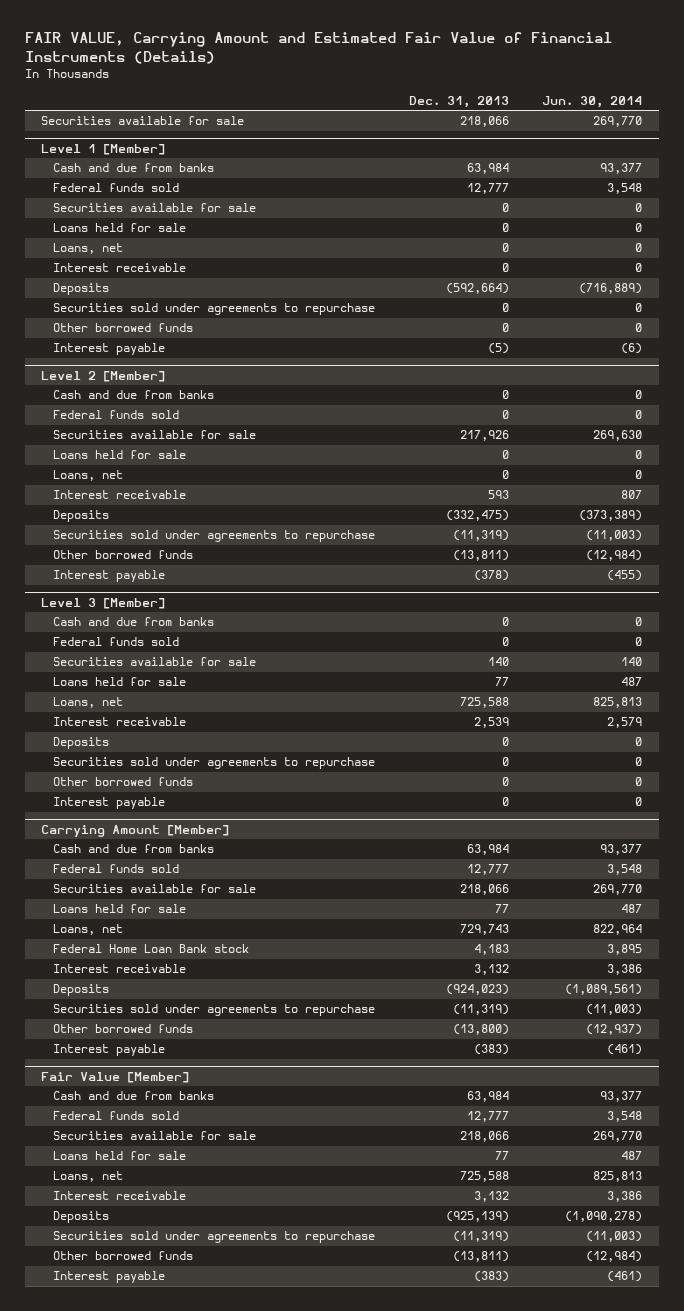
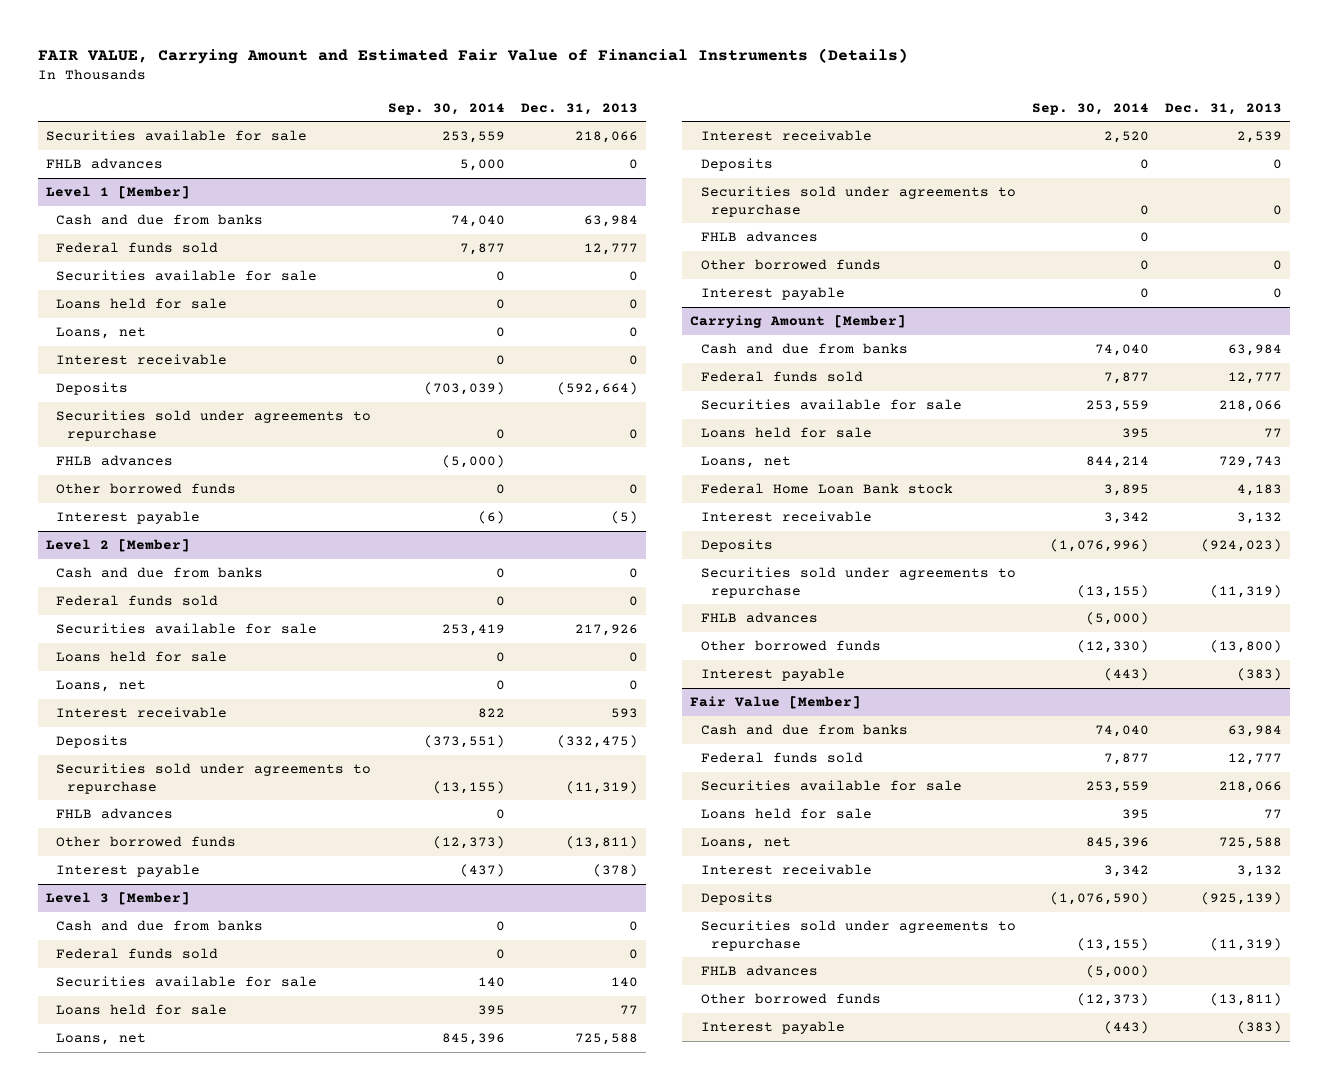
[542,95,643,108] Jun. 30, 2014 -> none
none -> [387,102,505,115] Sep. 30, 2014
none -> [45,157,163,169] FHLB advances
none -> [56,454,174,466] FHLB advances
none -> [56,807,174,819] FHLB advances
none -> [700,230,818,242] FHLB advances
none -> [700,611,818,623] FHLB advances
none -> [700,964,818,976] FHLB advances

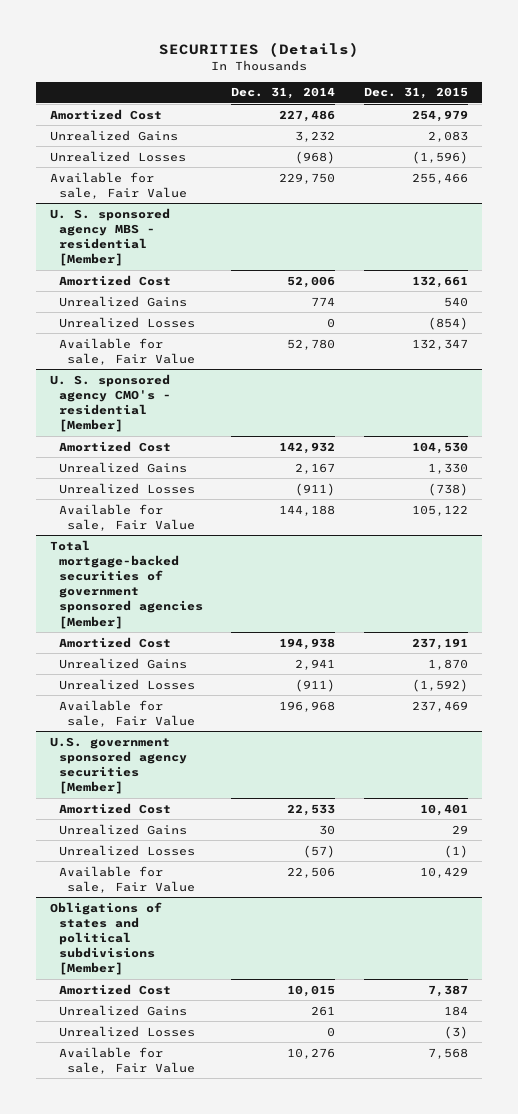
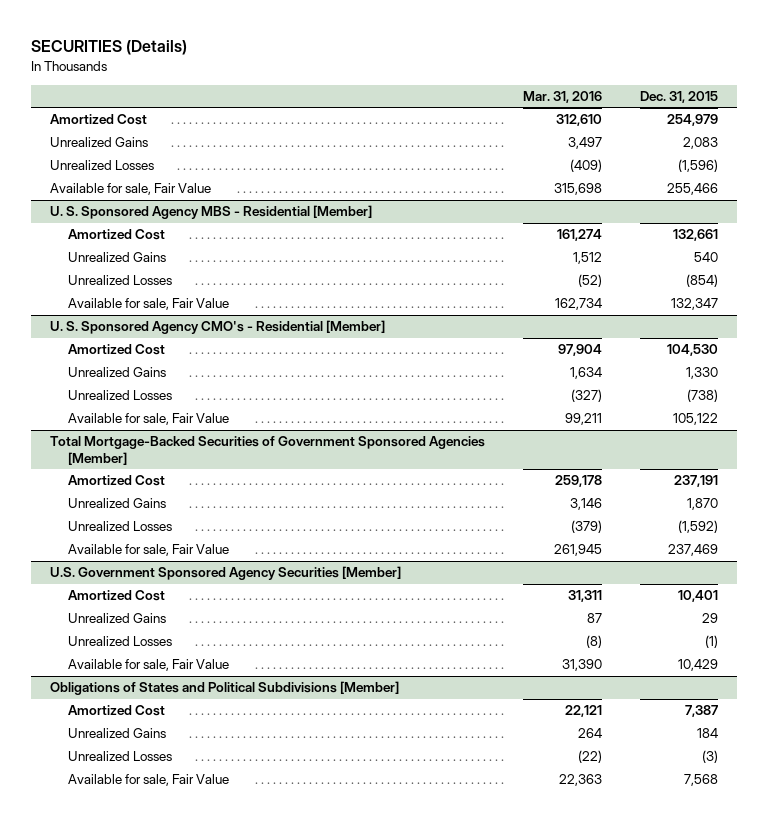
[231,87,336,100] Dec. 31, 2014 -> none
none -> [523,90,603,103] Mar. 31, 2016
[50,207,171,267] U. S. sponsored agency MBS - residential [Member] -> [50,205,373,220] U. S. Sponsored Agency MBS - Residential [Member]
[50,373,171,433] U. S. sponsored agency CMO's - residential [Member] -> [50,320,386,335] U. S. Sponsored Agency CMO's - Residential [Member]
[50,539,203,629] Total mortgage-backed securities of government sponsored agencies [Member] -> [50,436,486,466] Total Mortgage-Backed Securities of Government Sponsored Agencies [Member]
[50,736,187,795] U.S. government sponsored agency securities [Member] -> [50,566,402,581] U.S. Government Sponsored Agency Securities [Member]
[50,901,163,976] Obligations of states and political subdivisions [Member] -> [50,681,400,696] Obligations of States and Political Subdivisions [Member]

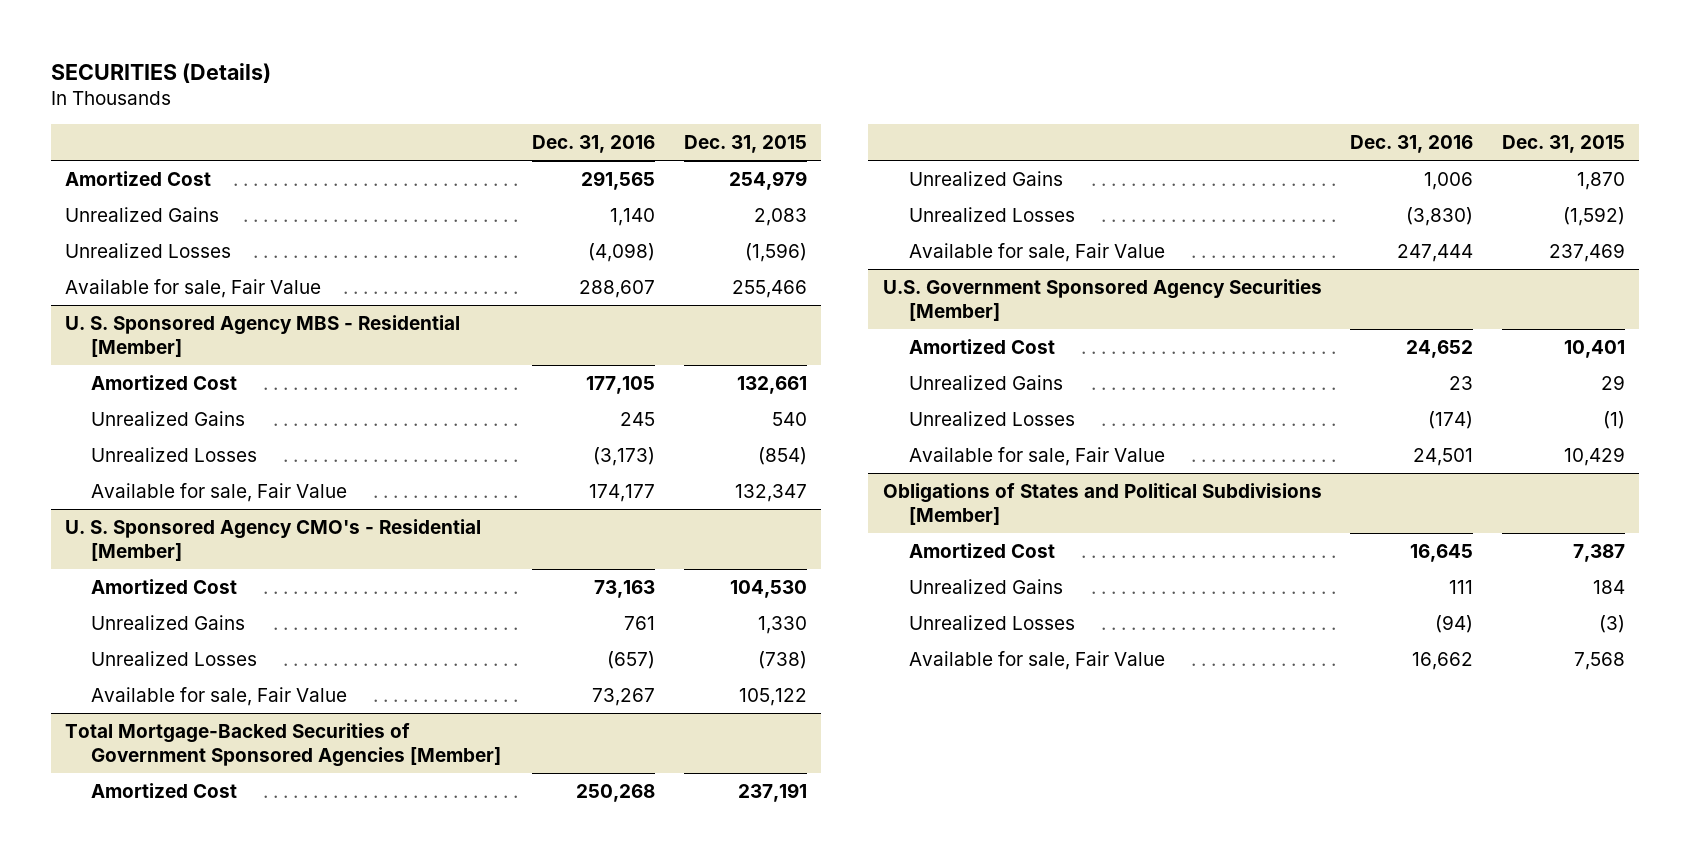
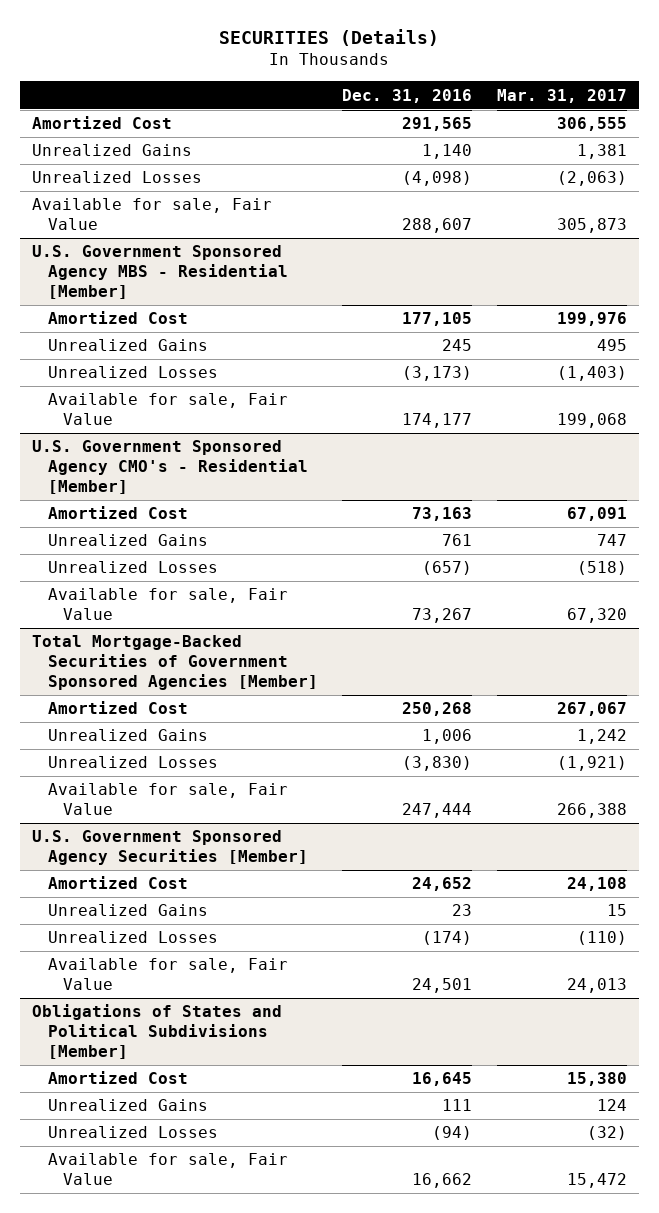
[683,135,807,154] Dec. 31, 2015 -> none
none -> [496,88,627,103] Mar. 31, 2017
[64,314,460,358] U. S. Sponsored Agency MBS - Residential [Member] -> [31,245,288,299] U.S. Government Sponsored Agency MBS - Residential [Member]
[64,518,481,562] U. S. Sponsored Agency CMO's - Residential [Member] -> [31,440,308,494] U.S. Government Sponsored Agency CMO's - Residential [Member]

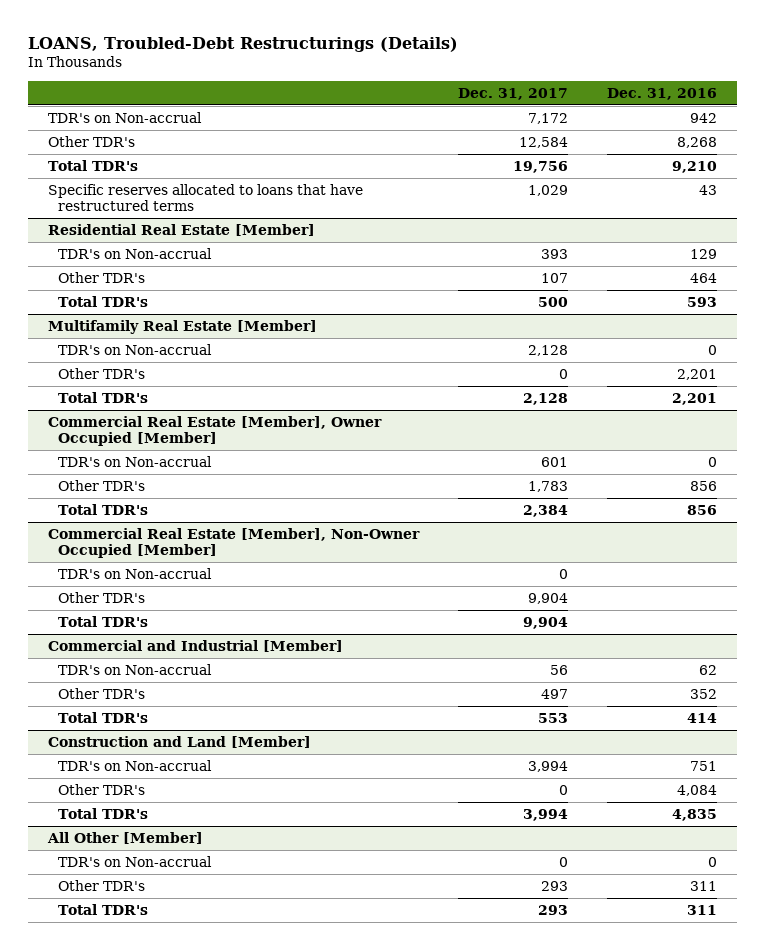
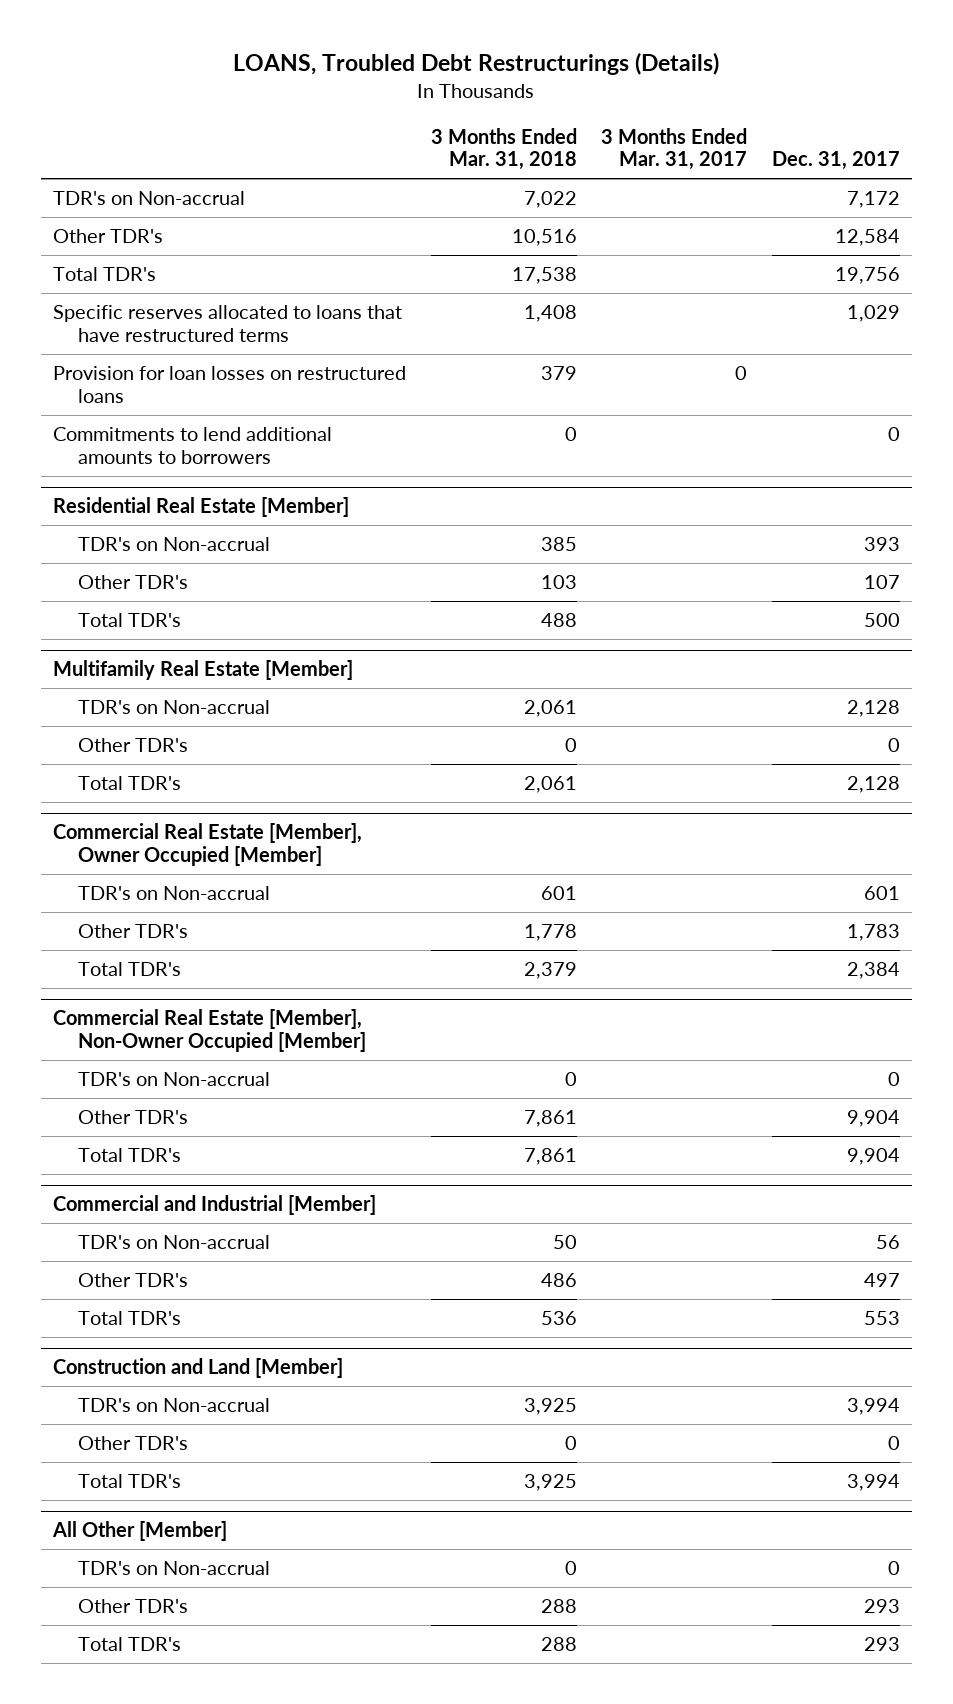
[28,36,459,52] LOANS, Troubled-Debt Restructurings (Details) -> [233,52,720,76] LOANS, Troubled Debt Restructurings (Details)
[607,87,718,100] Dec. 31, 2016 -> none
none -> [430,127,577,171] 3 Months Ended Mar. 31, 2018
none -> [601,127,748,171] 3 Months Ended Mar. 31, 2017
none -> [53,365,407,403] Provision for loan losses on restructured loans
none -> [53,426,333,464] Commitments to lend additional amounts to borrowers

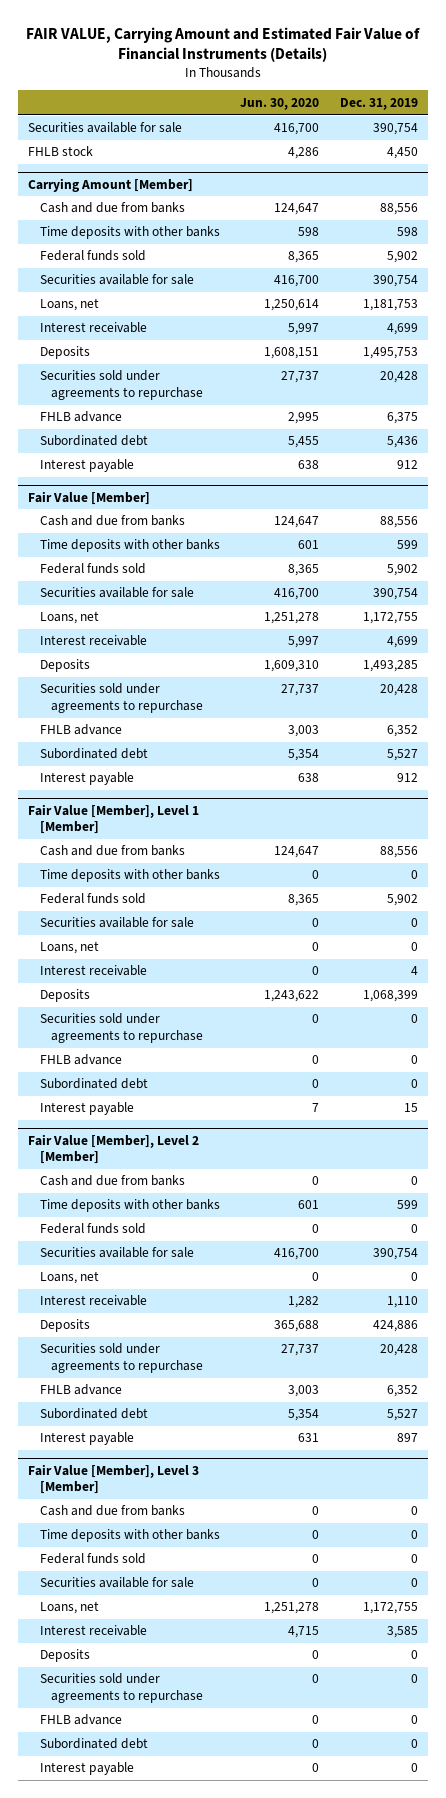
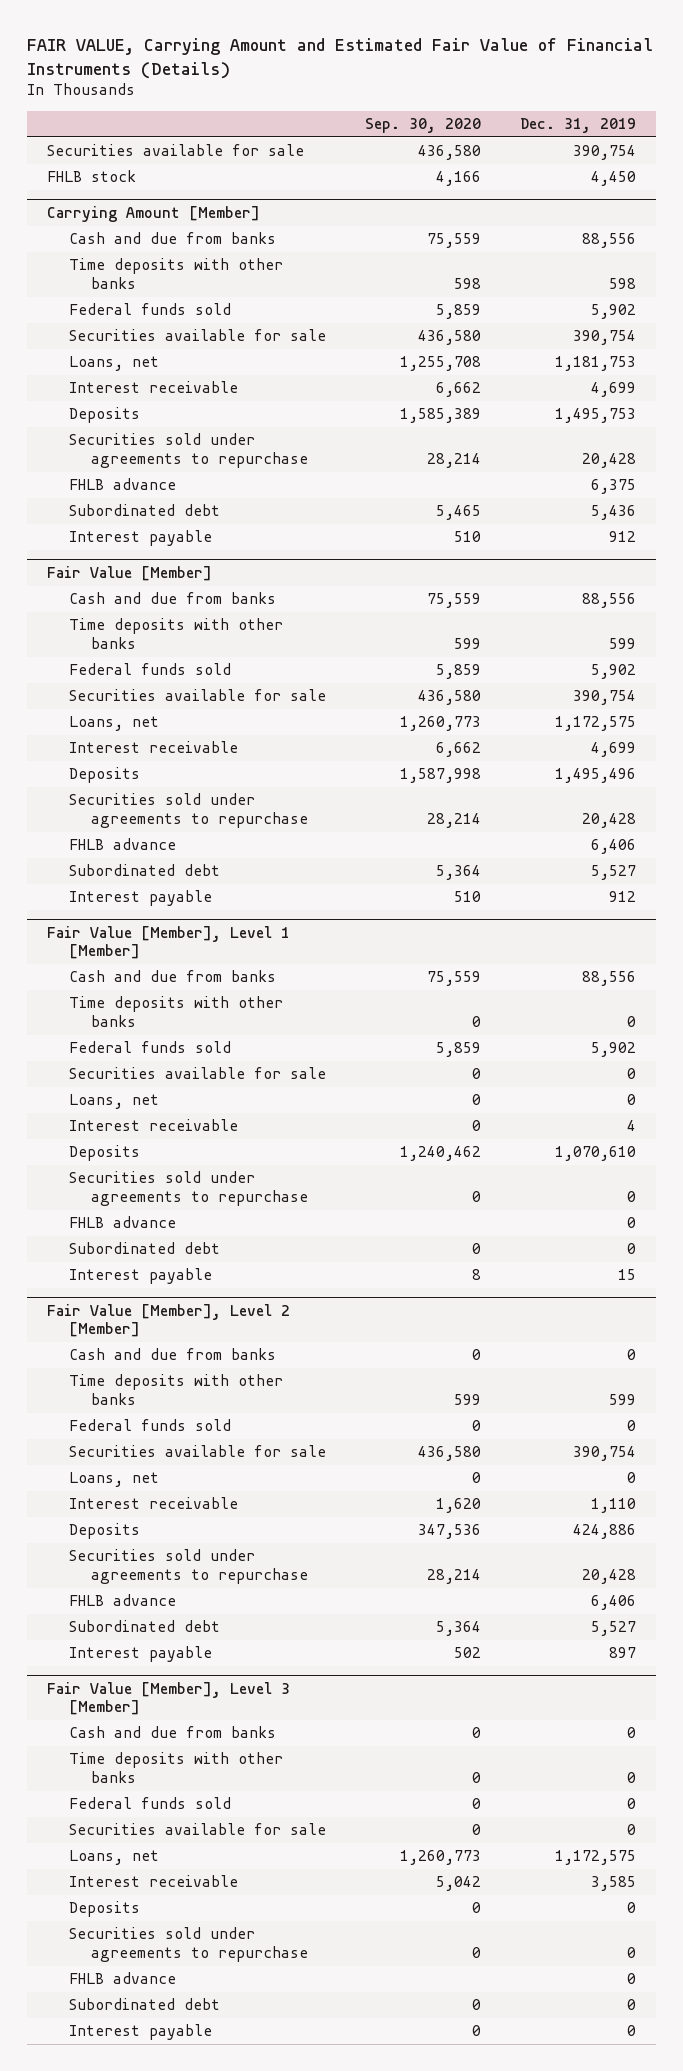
[240,97,320,110] Jun. 30, 2020 -> none
none -> [364,117,481,133] Sep. 30, 2020
[362,612,418,625] 1,172,755 -> [555,716,637,732] 1,172,575
[362,660,418,673] 1,493,285 -> [555,768,637,784] 1,495,496
[386,725,418,738] 6,352 -> [591,839,637,855] 6,406
[362,990,418,1003] 1,068,399 -> [555,1146,637,1162] 1,070,610
[386,1385,418,1398] 6,352 -> [591,1595,637,1611] 6,406
[362,1602,418,1615] 1,172,755 -> [555,1850,637,1866] 1,172,575

